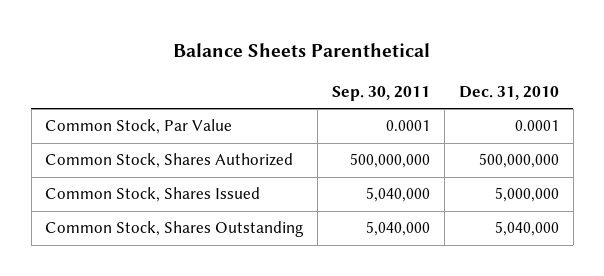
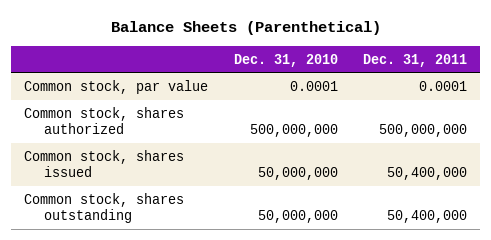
[173,43,431,58] Balance Sheets Parenthetical -> [110,21,381,36] Balance Sheets (Parenthetical)
[332,85,431,101] Sep. 30, 2011 -> none
none -> [363,53,468,67] Dec. 31, 2011
[45,119,233,135] Common Stock, Par Value -> [23,79,208,94] Common stock, par value
[45,153,294,169] Common Stock, Shares Authorized -> [23,106,184,135] Common stock, shares authorized
[45,187,261,203] Common Stock, Shares Issued -> [23,149,184,178] Common stock, shares issued
[494,187,559,203] 5,000,000 -> [257,167,338,181] 50,000,000
[45,221,305,238] Common Stock, Shares Outstanding -> [23,192,184,224] Common stock, shares outstanding
[494,221,559,237] 5,040,000 -> [257,210,338,224] 50,000,000

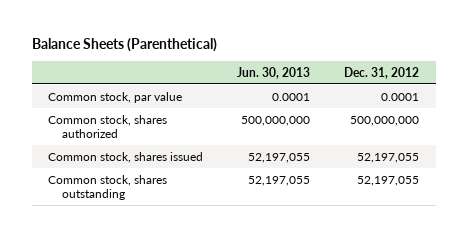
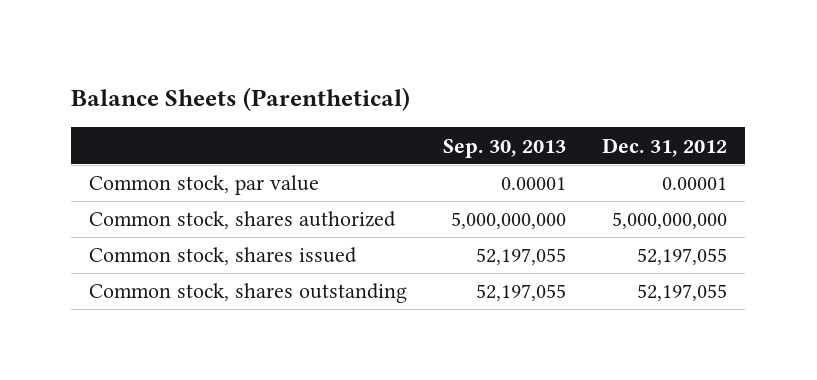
[237,66,311,79] Jun. 30, 2013 -> none
none -> [443,138,567,158] Sep. 30, 2013
[380,92,419,101] 0.0001 -> [662,177,728,191] 0.00001
[349,115,419,126] 500,000,000 -> [612,212,728,230] 5,000,000,000

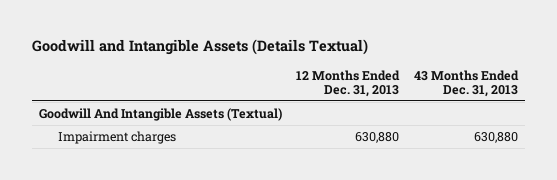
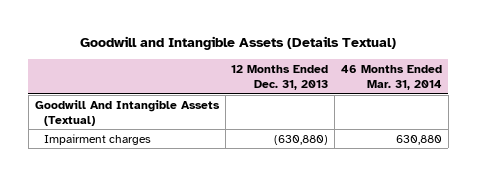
[413,69,519,97] 43 Months Ended Dec. 31, 2013 -> none
none -> [340,65,442,91] 46 Months Ended Mar. 31, 2014
[355,132,400,144] 630,880 -> [274,134,329,145] (630,880)

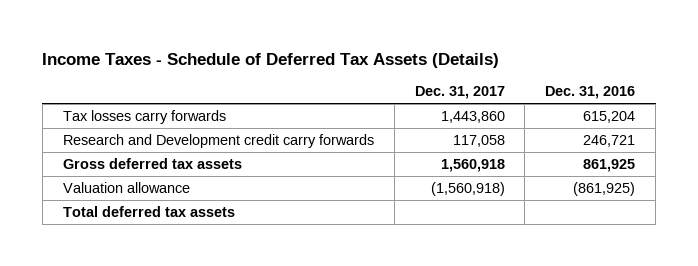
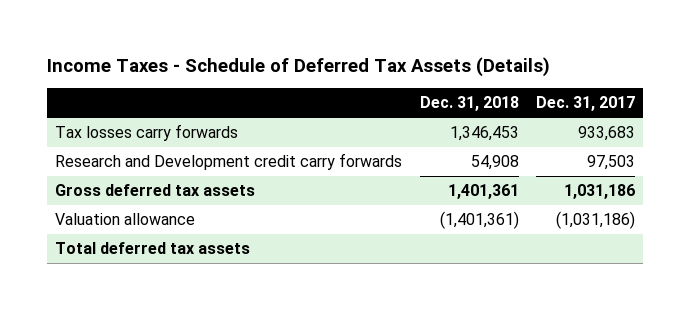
[545,86,636,100] Dec. 31, 2016 -> none
none -> [419,96,519,112] Dec. 31, 2018
[440,110,505,123] 1,443,860 -> [577,126,635,142] 933,683
[452,134,505,147] 117,058 -> [586,155,635,171] 97,503
[440,158,505,172] 1,560,918 -> [563,184,635,200] 1,031,186
[430,181,505,196] (1,560,918) -> [555,211,635,230] (1,031,186)

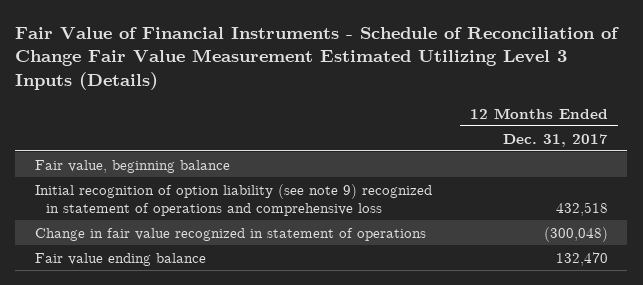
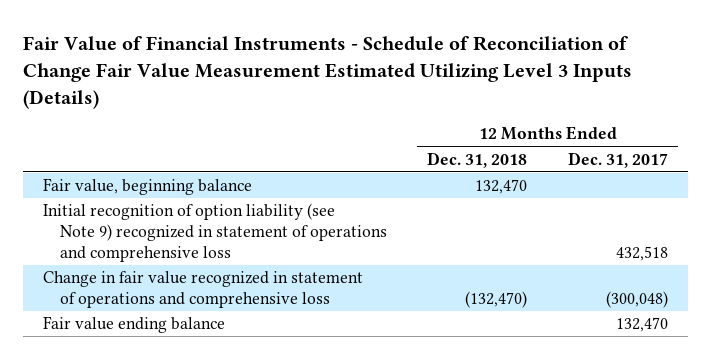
none -> [427,151,528,168] Dec. 31, 2018
[34,183,432,217] Initial recognition of option liability (see note 9) recognized in statement of operations and comprehensive loss -> [43,203,387,263] Initial recognition of option liability (see Note 9) recognized in statement of operations and comprehensive loss
[34,227,426,241] Change in fair value recognized in statement of operations -> [43,271,364,309] Change in fair value recognized in statement of operations and comprehensive loss

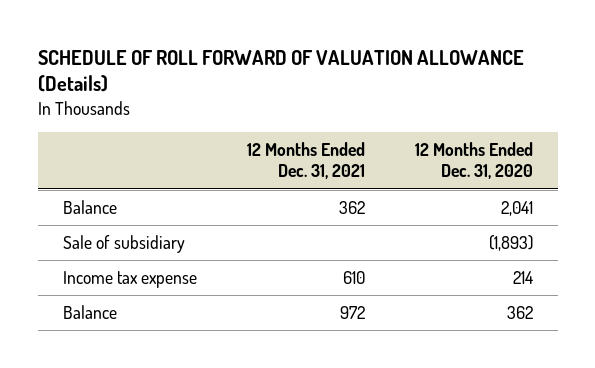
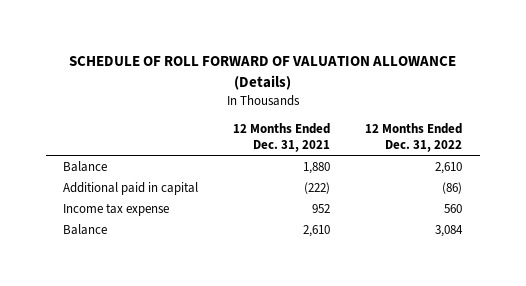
[414,142,533,180] 12 Months Ended Dec. 31, 2020 -> none
none -> [365,123,463,153] 12 Months Ended Dec. 31, 2022
[62,234,185,253] Sale of subsidiary -> none
[338,200,365,214] 362 -> [303,162,331,175] 1,880
none -> [63,182,199,196] Additional paid in capital
[342,270,365,284] 610 -> [312,204,331,214] 952
[339,305,365,319] 972 -> [303,225,331,238] 2,610

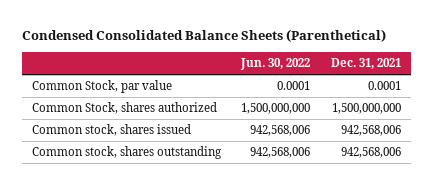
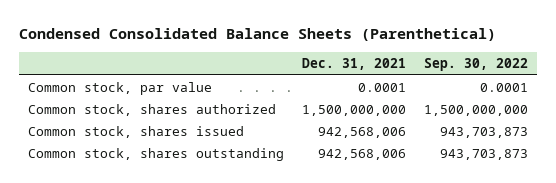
[240,58,311,71] Jun. 30, 2022 -> none
none -> [423,58,528,72] Sep. 30, 2022
[32,80,173,94] Common Stock, par value -> [27,81,212,95] Common stock, par value
[32,102,218,115] Common Stock, shares authorized -> [27,103,276,116] Common stock, shares authorized

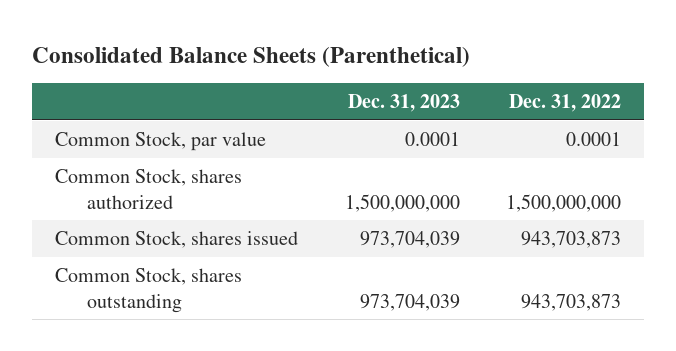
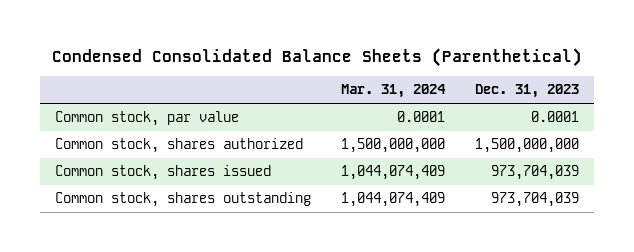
[32,47,471,68] Consolidated Balance Sheets (Parenthetical) -> [52,48,583,68] Condensed Consolidated Balance Sheets (Parenthetical)
[508,94,621,113] Dec. 31, 2022 -> none
none -> [341,84,447,99] Mar. 31, 2024
[55,131,267,151] Common Stock, par value -> [55,111,240,127] Common stock, par value
[55,168,243,209] Common Stock, shares authorized -> [55,138,304,154] Common stock, shares authorized
[55,230,299,248] Common Stock, shares issued -> [55,165,272,181] Common stock, shares issued
[55,267,243,313] Common Stock, shares outstanding -> [55,192,312,208] Common stock, shares outstanding

